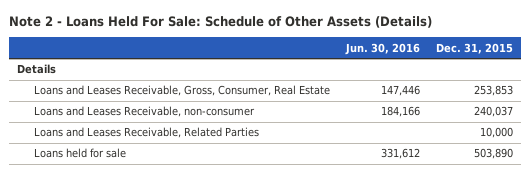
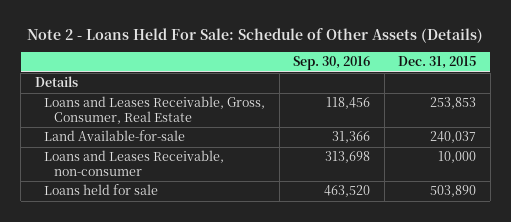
[344,42,420,55] Jun. 30, 2016 -> none
none -> [293,56,371,71] Sep. 30, 2016
[33,127,259,139] Loans and Leases Receivable, Related Parties -> none
none -> [44,130,186,142] Land Available-for-sale
[473,106,513,118] 240,037 -> [438,151,477,164] 10,000

